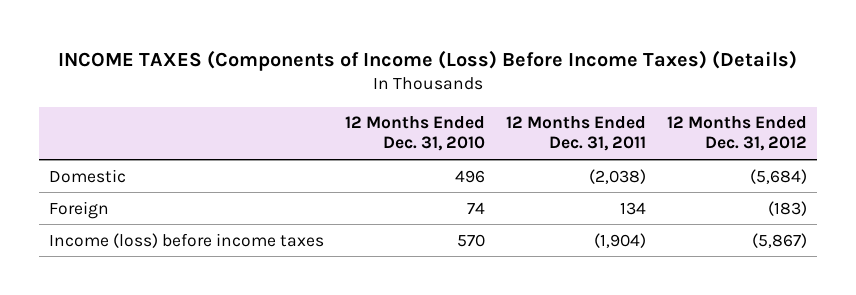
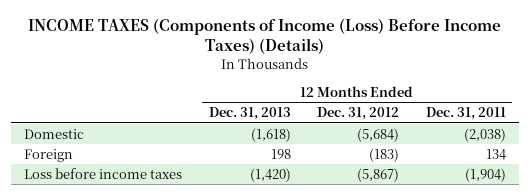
[345,116,486,152] 12 Months Ended Dec. 31, 2010 -> none
none -> [208,107,291,121] Dec. 31, 2013
[49,232,325,248] Income (loss) before income taxes -> [24,167,183,179] Loss before income taxes

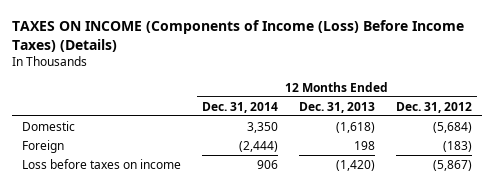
[27,18,501,55] INCOME TAXES (Components of Income (Loss) Before Income Taxes) (Details) -> [12,19,465,52] TAXES ON INCOME (Components of Income (Loss) Before Income Taxes) (Details)
[425,107,506,121] Dec. 31, 2011 -> none
none -> [202,101,279,113] Dec. 31, 2014
[24,167,183,179] Loss before income taxes -> [22,158,182,169] Loss before taxes on income

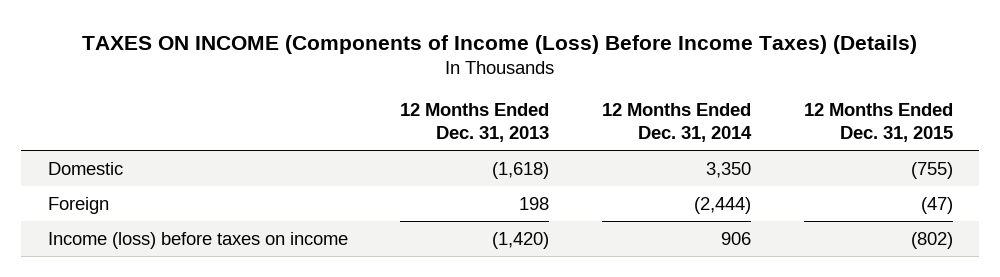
[395,101,472,113] Dec. 31, 2012 -> none
none -> [803,103,953,143] 12 Months Ended Dec. 31, 2015
[22,158,182,169] Loss before taxes on income -> [47,231,348,249] Income (loss) before taxes on income

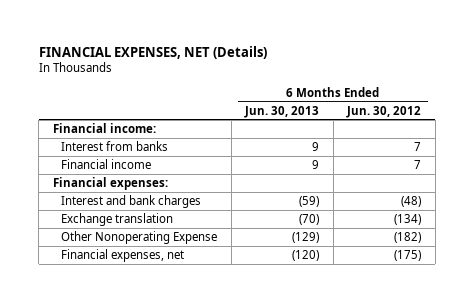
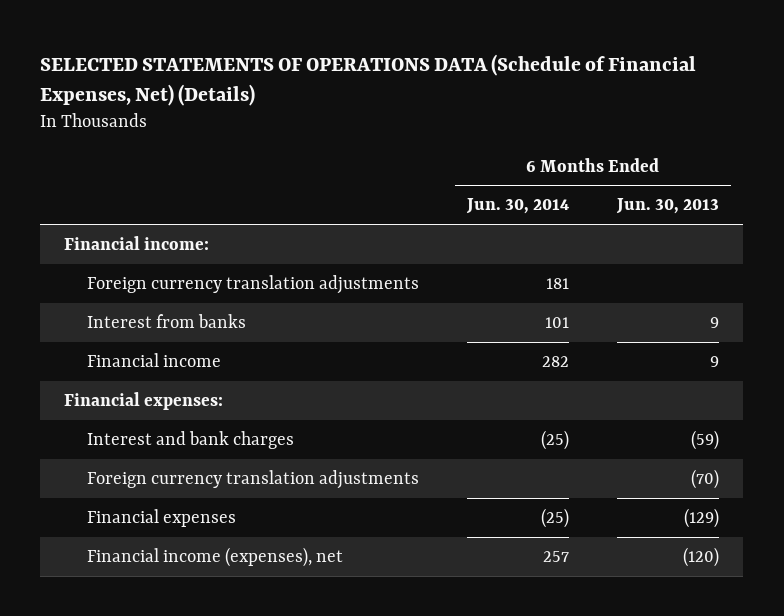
[38,45,267,59] FINANCIAL EXPENSES, NET (Details) -> [40,53,697,106] SELECTED STATEMENTS OF OPERATIONS DATA (Schedule of Financial Expenses, Net) (Details)
[346,105,422,118] Jun. 30, 2012 -> none
none -> [466,198,570,215] Jun. 30, 2014
none -> [87,274,420,294] Foreign currency translation adjustments
[61,213,174,227] Exchange translation -> [87,469,420,489] Foreign currency translation adjustments
[61,231,218,245] Other Nonoperating Expense -> [87,508,237,527] Financial expenses
[61,249,185,263] Financial expenses, net -> [87,546,344,567] Financial income (expenses), net

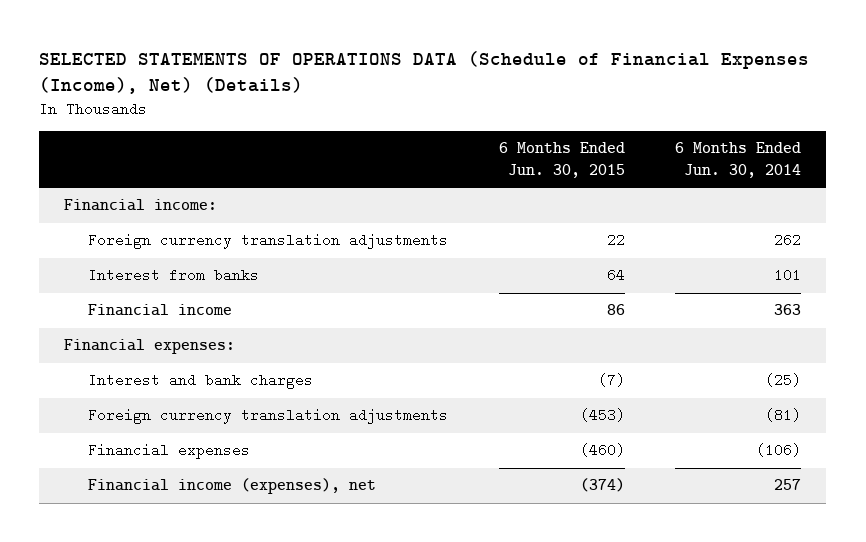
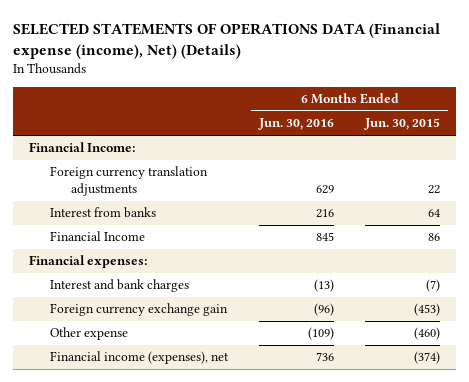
[39,51,810,95] SELECTED STATEMENTS OF OPERATIONS DATA (Schedule of Financial Expenses (Income), Net) (Details) -> [13,23,441,60] SELECTED STATEMENTS OF OPERATIONS DATA (Financial expense (income), Net) (Details)
[675,142,802,179] 6 Months Ended Jun. 30, 2014 -> none
none -> [258,118,335,131] Jun. 30, 2016
[64,199,218,212] Financial income: -> [28,142,135,153] Financial Income:
[88,304,233,317] Financial income -> [49,231,145,242] Financial Income
[88,408,449,425] Foreign currency translation adjustments -> [49,303,228,317] Foreign currency exchange gain
[88,443,251,460] Financial expenses -> [49,327,128,341] Other expense

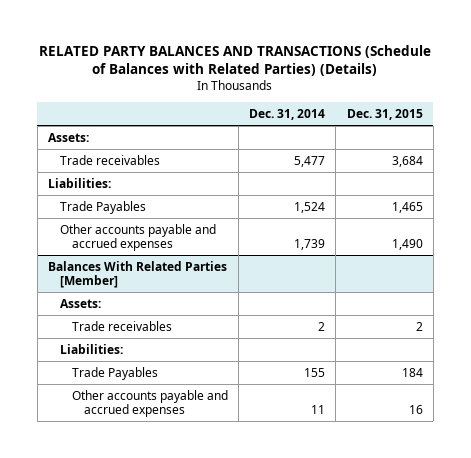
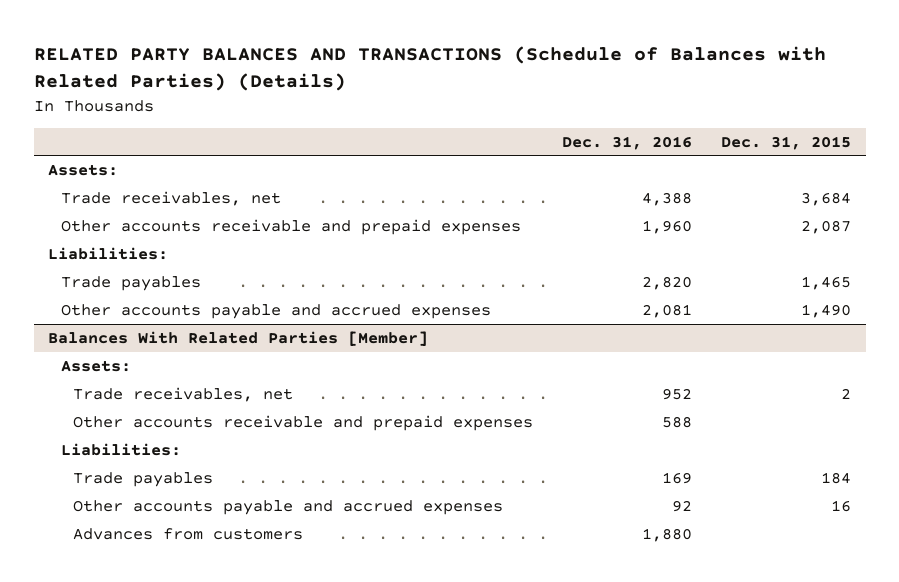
[249,108,326,120] Dec. 31, 2014 -> none
none -> [562,135,693,150] Dec. 31, 2016
[59,154,160,165] Trade receivables -> [60,190,281,206] Trade receivables, net
none -> [60,218,521,235] Other accounts receivable and prepaid expenses
[59,200,146,214] Trade Payables -> [60,275,201,291] Trade payables
[72,320,173,331] Trade receivables -> [73,386,294,402] Trade receivables, net
none -> [73,414,534,431] Other accounts receivable and prepaid expenses
[72,366,159,380] Trade Payables -> [73,471,214,487] Trade payables
none -> [73,527,304,540] Advances from customers

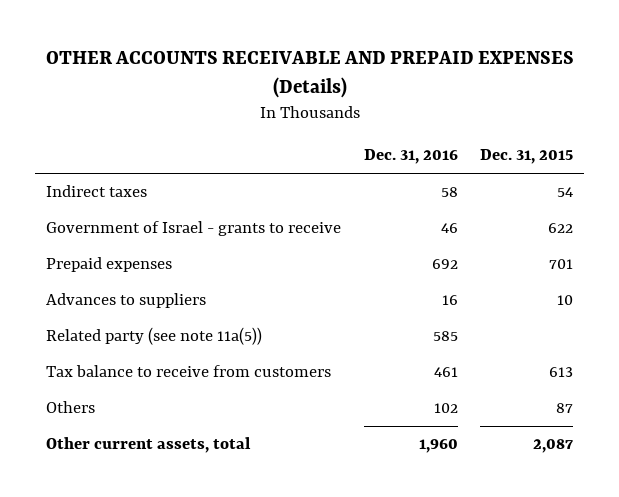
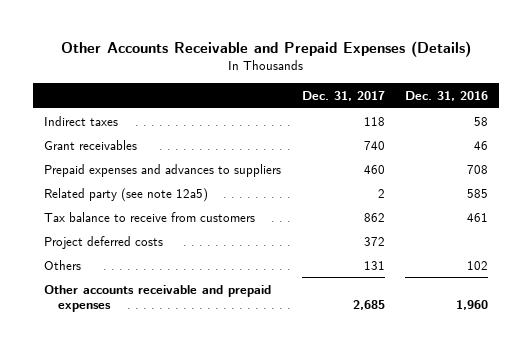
[45,51,574,99] OTHER ACCOUNTS RECEIVABLE AND PREPAID EXPENSES (Details) -> [61,41,472,58] Other Accounts Receivable and Prepaid Expenses (Details)
[480,149,574,165] Dec. 31, 2015 -> none
none -> [301,90,385,101] Dec. 31, 2017
[46,293,207,309] Advances to suppliers -> none
[46,221,342,237] Government of Israel - grants to receive -> [43,139,137,150] Grant receivables
[46,257,173,273] Prepaid expenses -> [43,163,281,177] Prepaid expenses and advances to suppliers
[431,259,458,270] 692 -> [467,164,489,174] 708
[46,327,263,346] Related party (see note 11a(5)) -> [43,187,208,202] Related party (see note 12a5)
none -> [43,235,163,249] Project deferred costs
[46,437,252,454] Other current assets, total -> [43,284,271,312] Other accounts receivable and prepaid expenses

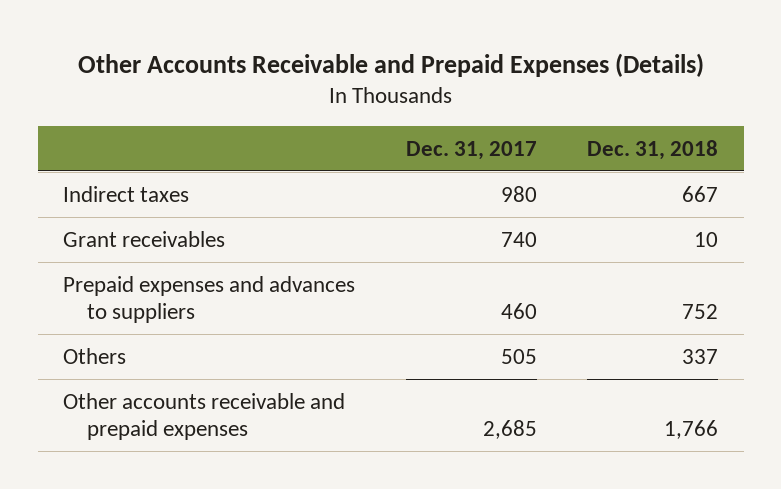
[405,90,489,101] Dec. 31, 2016 -> none
none -> [587,139,719,160] Dec. 31, 2018
[363,116,385,126] 118 -> [500,185,537,202] 980
[43,187,208,202] Related party (see note 12a5) -> none
[43,211,255,222] Tax balance to receive from customers -> none
[43,235,163,249] Project deferred costs -> none
[363,260,385,270] 131 -> [500,348,537,364] 505

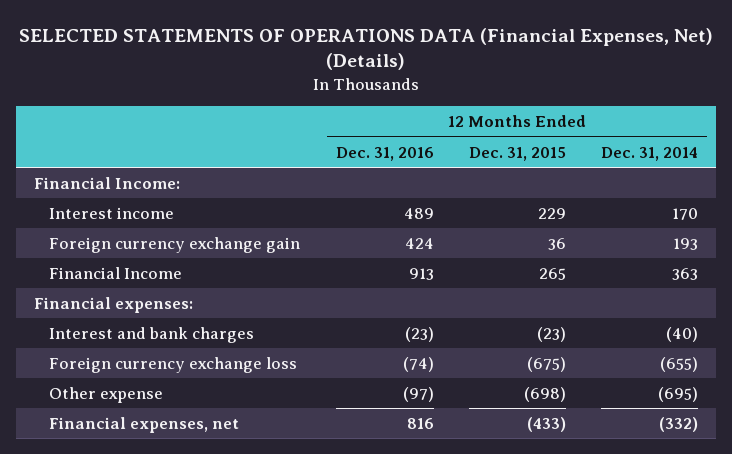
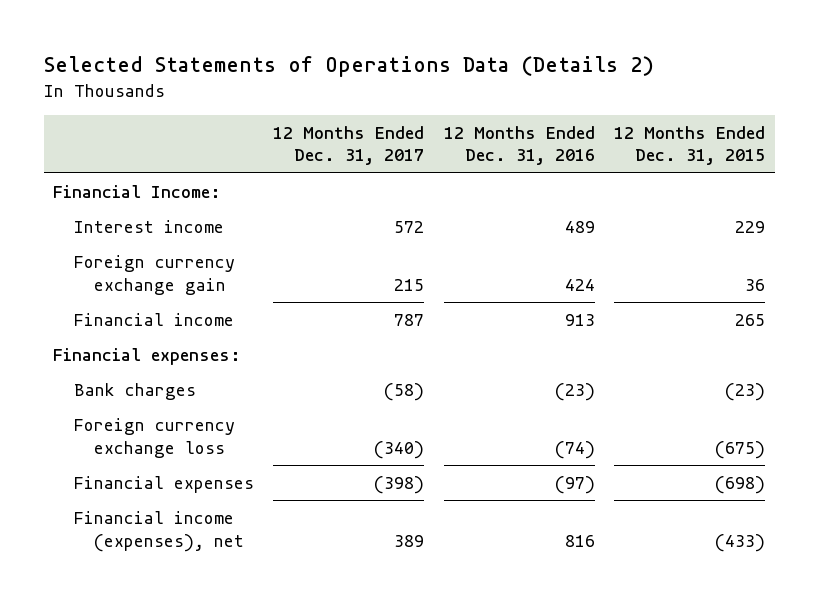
[18,27,713,71] SELECTED STATEMENTS OF OPERATIONS DATA (Financial Expenses, Net) (Details) -> [43,55,654,77] Selected Statements of Operations Data (Details 2)
[601,146,699,161] Dec. 31, 2014 -> none
none -> [273,125,425,166] 12 Months Ended Dec. 31, 2017
[49,266,183,279] Financial Income -> [73,312,234,326] Financial income
[49,326,255,343] Interest and bank charges -> [73,382,196,400] Bank charges
[49,386,164,403] Other expense -> [73,475,254,493] Financial expenses
[49,416,240,433] Financial expenses, net -> [73,510,245,552] Financial income (expenses), net

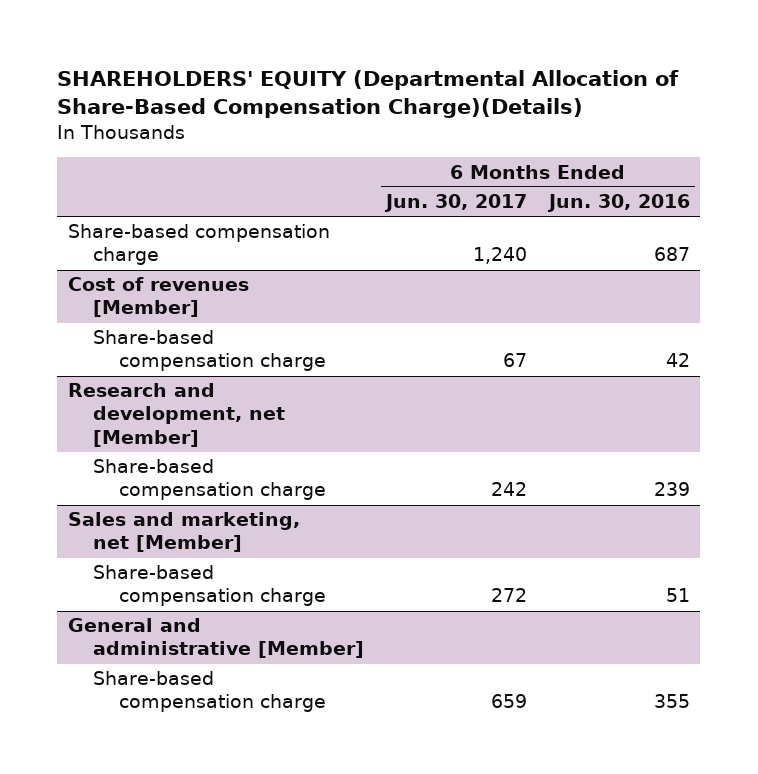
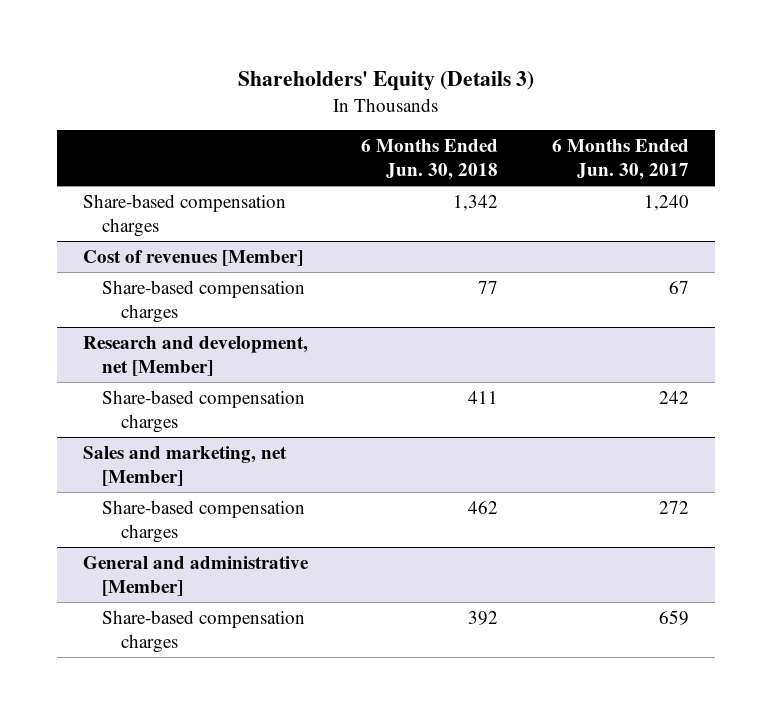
[57,69,680,119] SHAREHOLDERS' EQUITY (Departmental Allocation of Share-Based Compensation Charge)(Details) -> [237,71,534,92] Shareholders' Equity (Details 3)
[546,194,690,213] Jun. 30, 2016 -> none
none -> [361,139,499,181] 6 Months Ended Jun. 30, 2018
[68,224,331,266] Share-based compensation charge -> [83,193,287,237] Share-based compensation charges
[93,330,326,372] Share-based compensation charge -> [102,279,306,323] Share-based compensation charges
[93,459,326,501] Share-based compensation charge -> [102,389,306,433] Share-based compensation charges
[93,565,326,607] Share-based compensation charge -> [102,499,306,543] Share-based compensation charges
[93,671,326,713] Share-based compensation charge -> [102,609,306,653] Share-based compensation charges

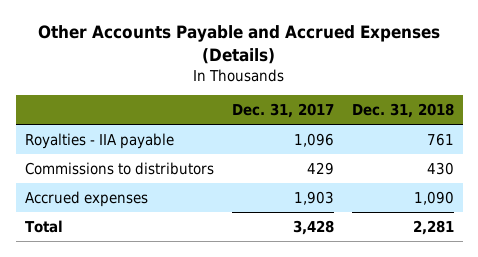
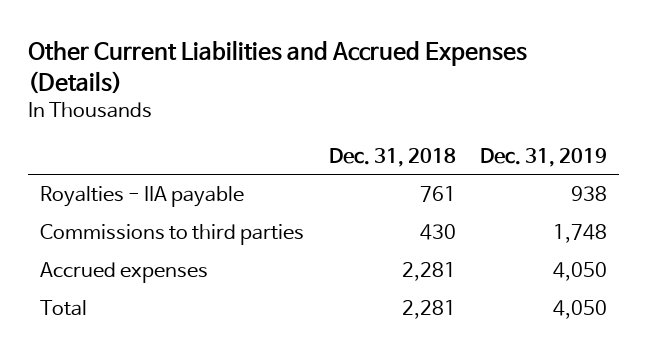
[38,25,441,64] Other Accounts Payable and Accrued Expenses (Details) -> [27,39,527,94] Other Current Liabilities and Accrued Expenses (Details)
[231,103,334,119] Dec. 31, 2017 -> none
none -> [480,147,608,167] Dec. 31, 2019
[24,161,214,175] Commissions to distributors -> [39,224,304,246] Commissions to third parties
[413,190,454,205] 1,090 -> [401,262,456,282] 2,281

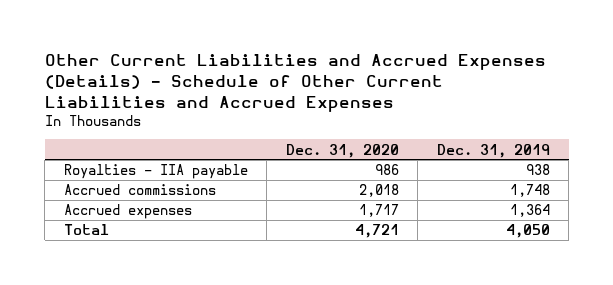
[27,39,527,94] Other Current Liabilities and Accrued Expenses (Details) -> [44,53,546,112] Other Current Liabilities and Accrued Expenses (Details) - Schedule of Other Current Liabilities and Accrued Expenses
[328,147,456,167] Dec. 31, 2018 -> none
none -> [285,143,399,158] Dec. 31, 2020
[39,224,304,246] Commissions to third parties -> [63,184,216,196] Accrued commissions
[553,262,608,282] 4,050 -> [509,204,550,218] 1,364

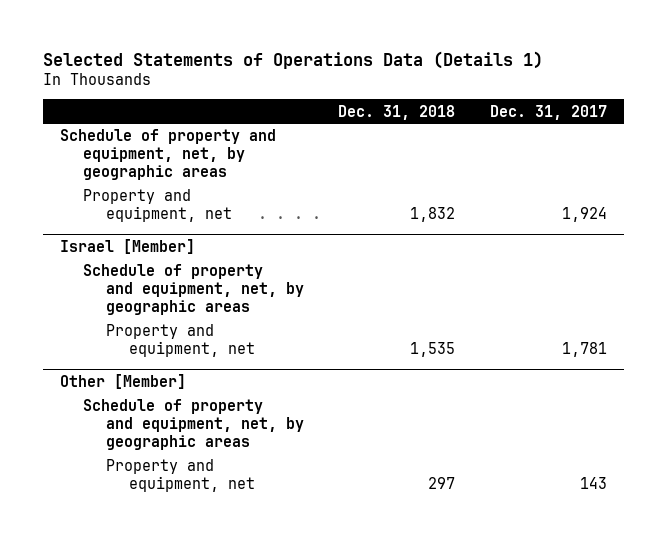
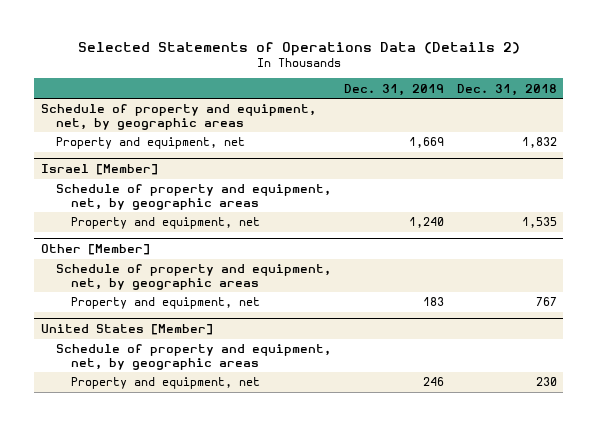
[43,50,544,69] Selected Statements of Operations Data (Details 1) -> [77,41,520,56] Selected Statements of Operations Data (Details 2)
[489,104,607,120] Dec. 31, 2017 -> none
none -> [343,83,444,96] Dec. 31, 2019
[428,477,456,490] 297 -> [535,297,557,307] 767
none -> [40,323,213,335] United States [Member]
none -> [55,344,331,370] Schedule of property and equipment, net, by geographic areas
none -> [71,377,261,390] Property and equipment, net

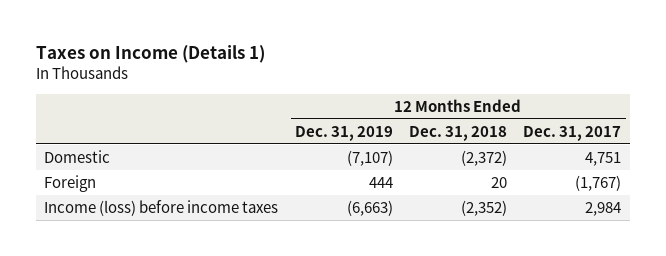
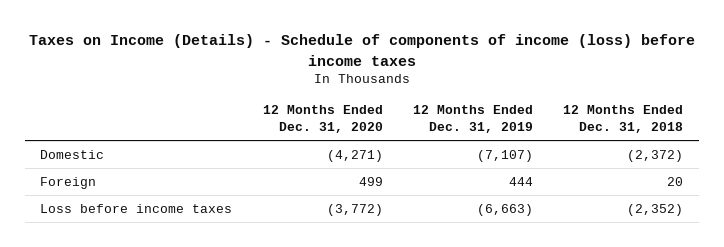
[36,45,266,64] Taxes on Income (Details 1) -> [28,34,695,66] Taxes on Income (Details) - Schedule of components of income (loss) before income taxes
[523,125,622,141] Dec. 31, 2017 -> none
none -> [262,105,383,133] 12 Months Ended Dec. 31, 2020
[44,199,279,216] Income (loss) before income taxes -> [40,203,233,213] Loss before income taxes

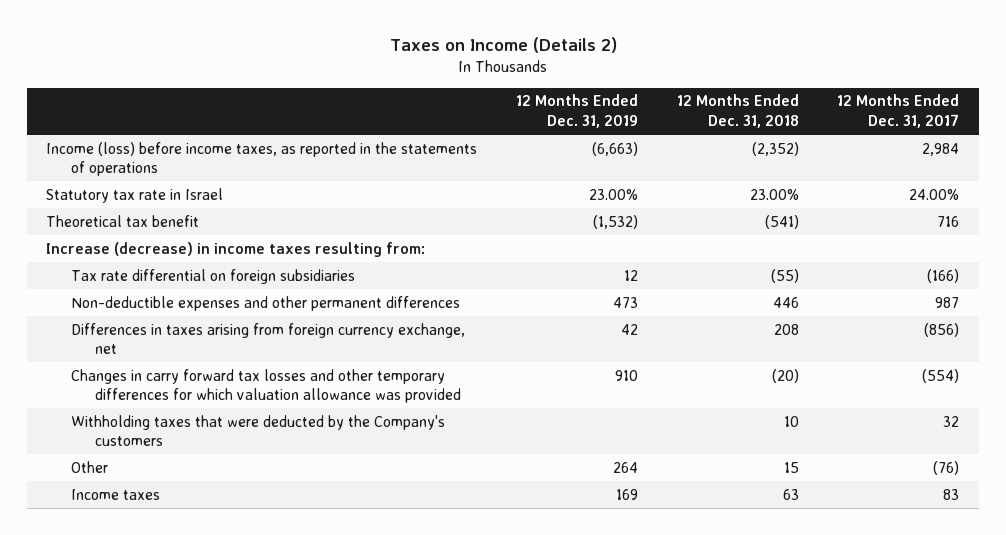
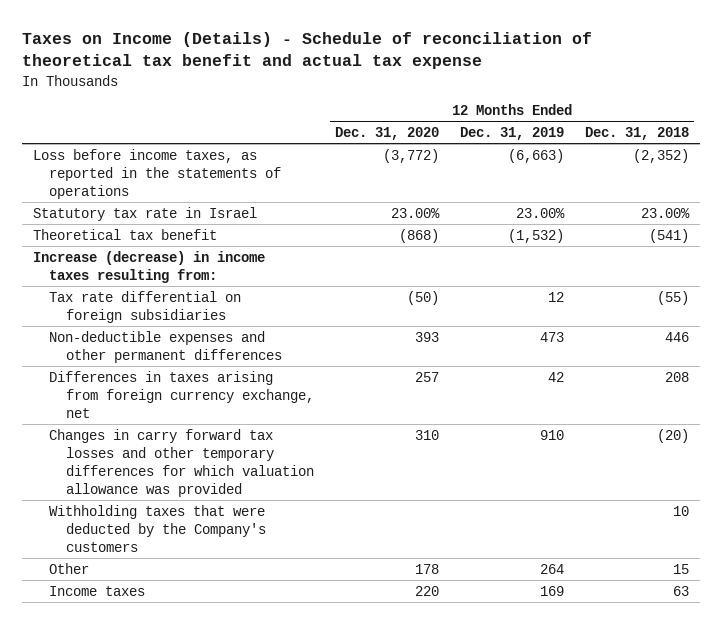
[389,37,617,54] Taxes on Income (Details 2) -> [22,32,593,70] Taxes on Income (Details) - Schedule of reconciliation of theoretical tax benefit and actual tax expense
[837,94,960,128] 12 Months Ended Dec. 31, 2017 -> none
none -> [335,126,440,140] Dec. 31, 2020
[46,141,478,177] Income (loss) before income taxes, as reported in the statements of operations -> [32,148,282,199] Loss before income taxes, as reported in the statements of operations

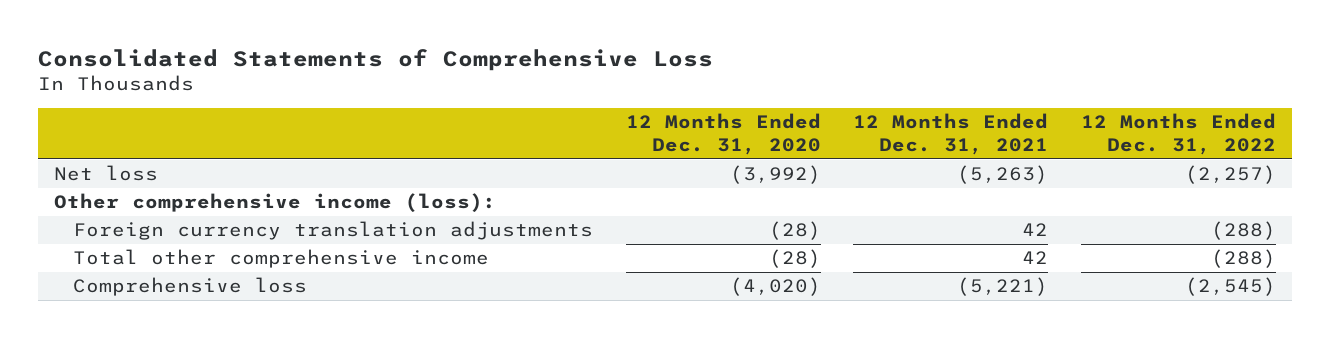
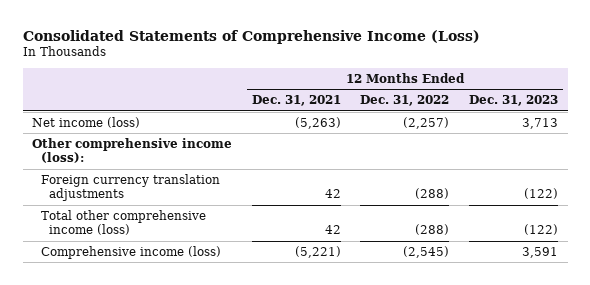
[37,48,713,71] Consolidated Statements of Comprehensive Loss -> [22,29,480,44] Consolidated Statements of Comprehensive Income (Loss)
[625,113,821,156] 12 Months Ended Dec. 31, 2020 -> none
none -> [468,95,558,107] Dec. 31, 2023
[53,165,158,182] Net loss -> [32,116,141,128] Net income (loss)
[73,249,490,269] Total other comprehensive income -> [40,209,206,236] Total other comprehensive income (loss)
[73,277,308,297] Comprehensive loss -> [40,245,221,259] Comprehensive income (loss)

